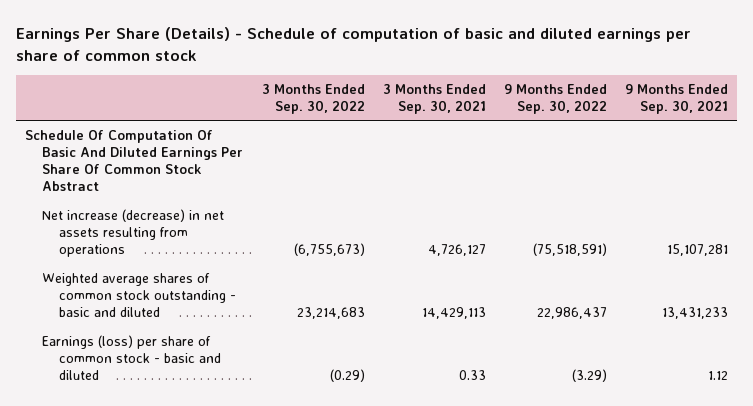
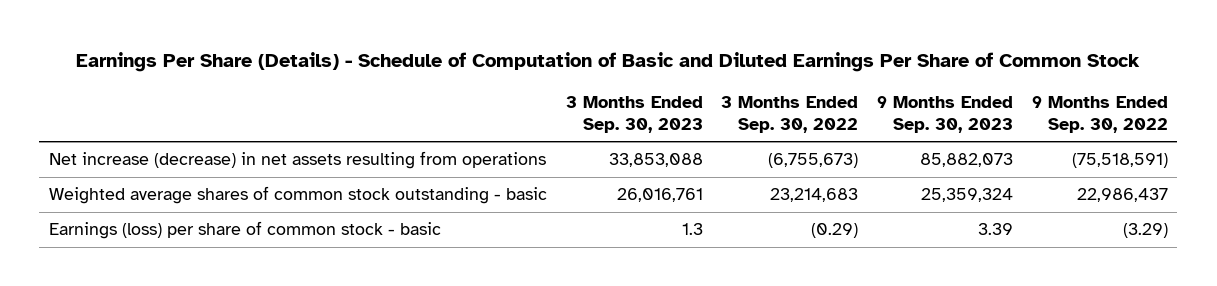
[16,26,692,61] Earnings Per Share (Details) - Schedule of computation of basic and diluted earnings per share of common stock -> [76,51,1141,72] Earnings Per Share (Details) - Schedule of Computation of Basic and Diluted Earnings Per Share of Common Stock
[382,83,486,115] 3 Months Ended Sep. 30, 2021 -> none
[624,83,728,115] 9 Months Ended Sep. 30, 2021 -> none
none -> [565,95,703,134] 3 Months Ended Sep. 30, 2023
none -> [876,95,1013,134] 9 Months Ended Sep. 30, 2023
[25,129,244,192] Schedule Of Computation Of Basic And Diluted Earnings Per Share Of Common Stock Abstract -> none
[42,272,237,318] Weighted average shares of common stock outstanding - basic and diluted -> [48,186,547,205] Weighted average shares of common stock outstanding - basic
[42,334,222,381] Earnings (loss) per share of common stock - basic and diluted -> [48,221,441,240] Earnings (loss) per share of common stock - basic

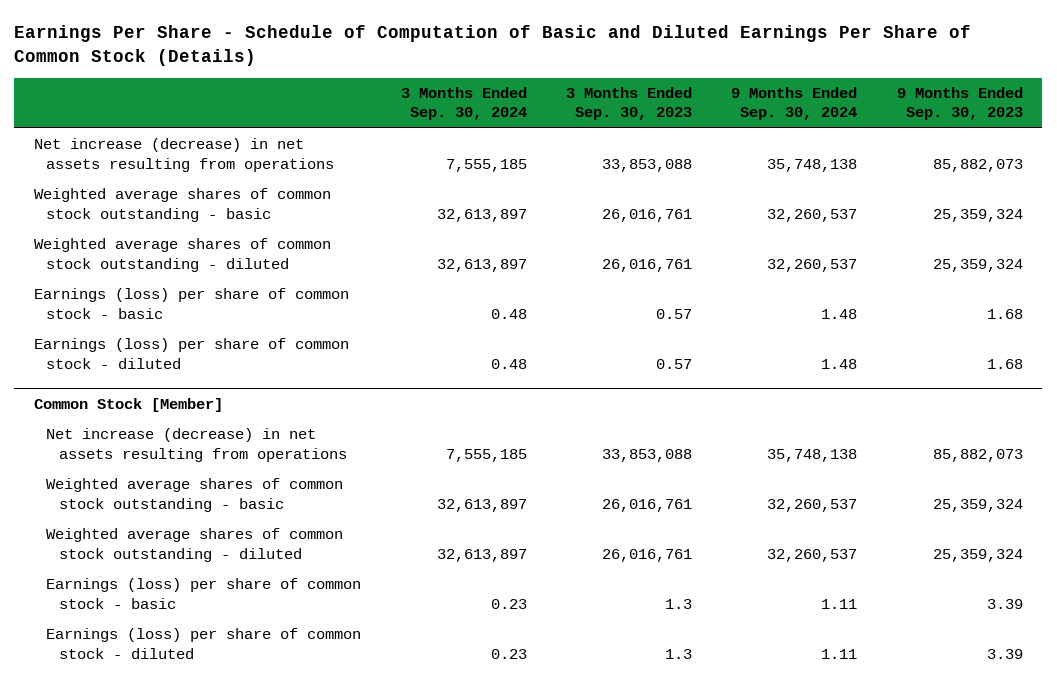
[76,51,1141,72] Earnings Per Share (Details) - Schedule of Computation of Basic and Diluted Earnings Per Share of Common Stock -> [14,25,972,67] Earnings Per Share - Schedule of Computation of Basic and Diluted Earnings Per Share of Common Stock (Details)
[721,95,859,134] 3 Months Ended Sep. 30, 2022 -> none
[1031,95,1168,134] 9 Months Ended Sep. 30, 2022 -> none
none -> [400,87,527,121] 3 Months Ended Sep. 30, 2024
none -> [731,87,858,121] 9 Months Ended Sep. 30, 2024
none -> [33,238,331,272] Weighted average shares of common stock outstanding - diluted
none -> [33,288,349,319] Earnings (loss) per share of common stock - basic
none -> [33,338,349,369] Earnings (loss) per share of common stock - diluted
none -> [33,398,223,413] Common Stock [Member]
none -> [46,428,347,462] Net increase (decrease) in net assets resulting from operations
none -> [46,478,344,512] Weighted average shares of common stock outstanding - basic
none -> [46,528,344,562] Weighted average shares of common stock outstanding - diluted
none -> [46,628,362,659] Earnings (loss) per share of common stock - diluted

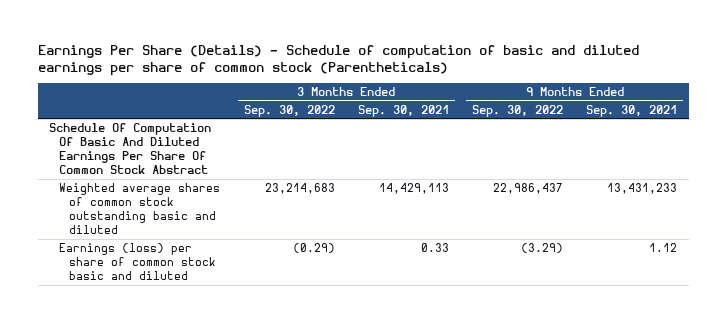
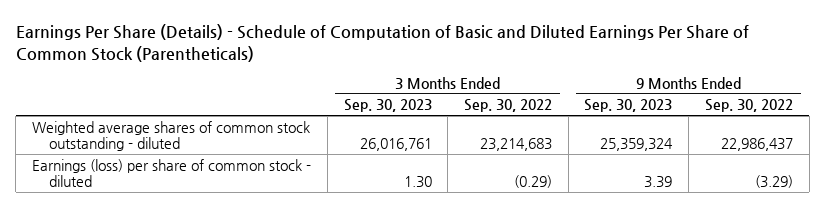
[37,44,639,76] Earnings Per Share (Details) - Schedule of computation of basic and diluted earnings per share of common stock (Parentheticals) -> [15,24,749,62] Earnings Per Share (Details) - Schedule of Computation of Basic and Diluted Earnings Per Share of Common Stock (Parentheticals)
[357,104,449,117] Sep. 30, 2021 -> none
[586,104,678,117] Sep. 30, 2021 -> none
none -> [343,99,432,113] Sep. 30, 2023
none -> [584,99,673,113] Sep. 30, 2023
[49,123,212,175] Schedule Of Computation Of Basic And Diluted Earnings Per Share Of Common Stock Abstract -> none
[59,183,221,235] Weighted average shares of common stock outstanding basic and diluted -> [32,120,311,152] Weighted average shares of common stock outstanding - diluted
[59,243,217,281] Earnings (loss) per share of common stock basic and diluted -> [32,158,312,188] Earnings (loss) per share of common stock - diluted

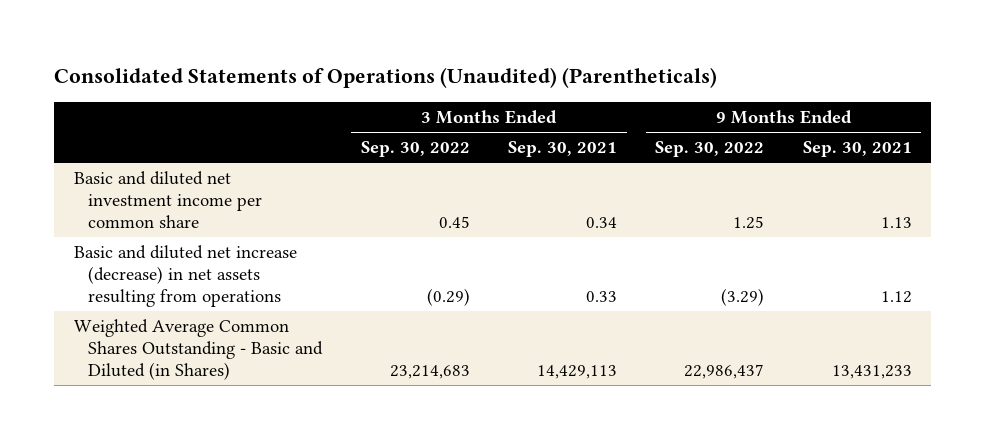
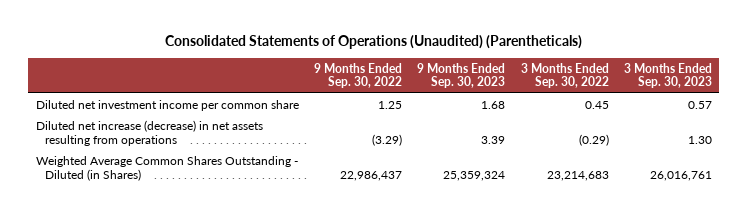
[507,141,617,158] Sep. 30, 2021 -> none
[802,141,912,158] Sep. 30, 2021 -> none
none -> [417,62,506,89] 9 Months Ended Sep. 30, 2023
none -> [623,62,712,89] 3 Months Ended Sep. 30, 2023
[73,171,263,229] Basic and diluted net investment income per common share -> [35,99,299,111] Diluted net investment income per common share
[73,245,297,308] Basic and diluted net increase (decrease) in net assets resulting from operations -> [35,119,263,146] Diluted net increase (decrease) in net assets resulting from operations
[73,319,324,381] Weighted Average Common Shares Outstanding - Basic and Diluted (in Shares) -> [35,155,298,181] Weighted Average Common Shares Outstanding - Diluted (in Shares)

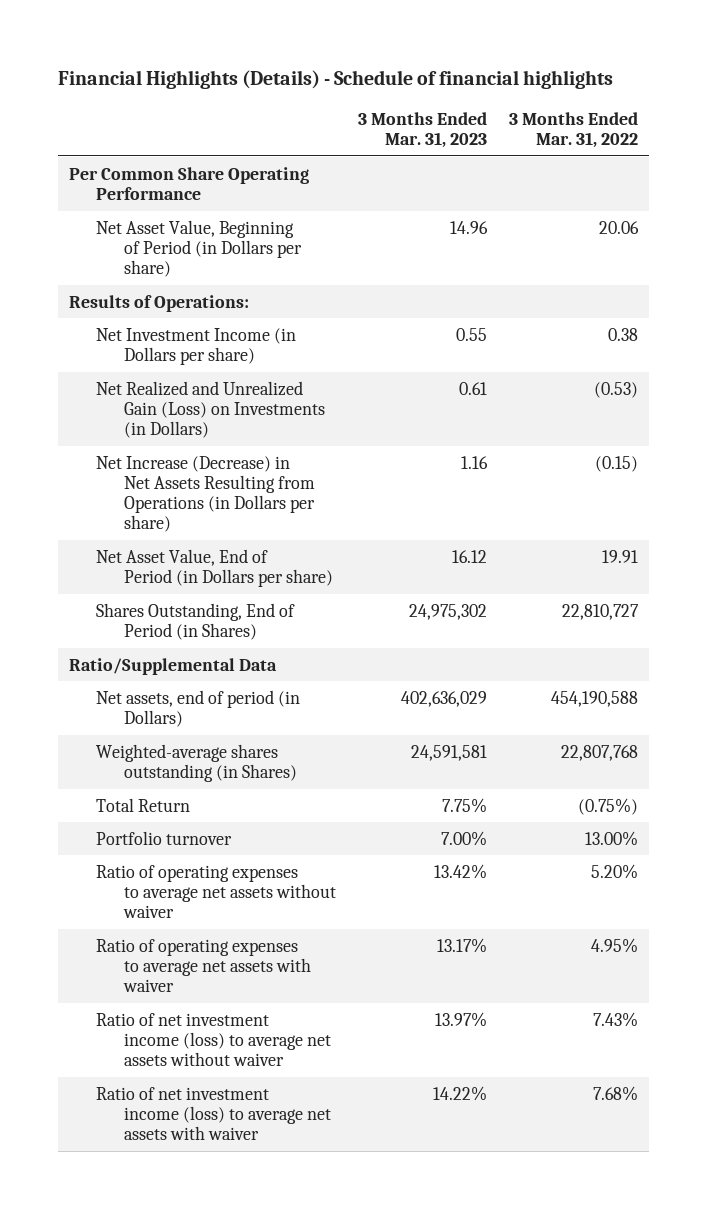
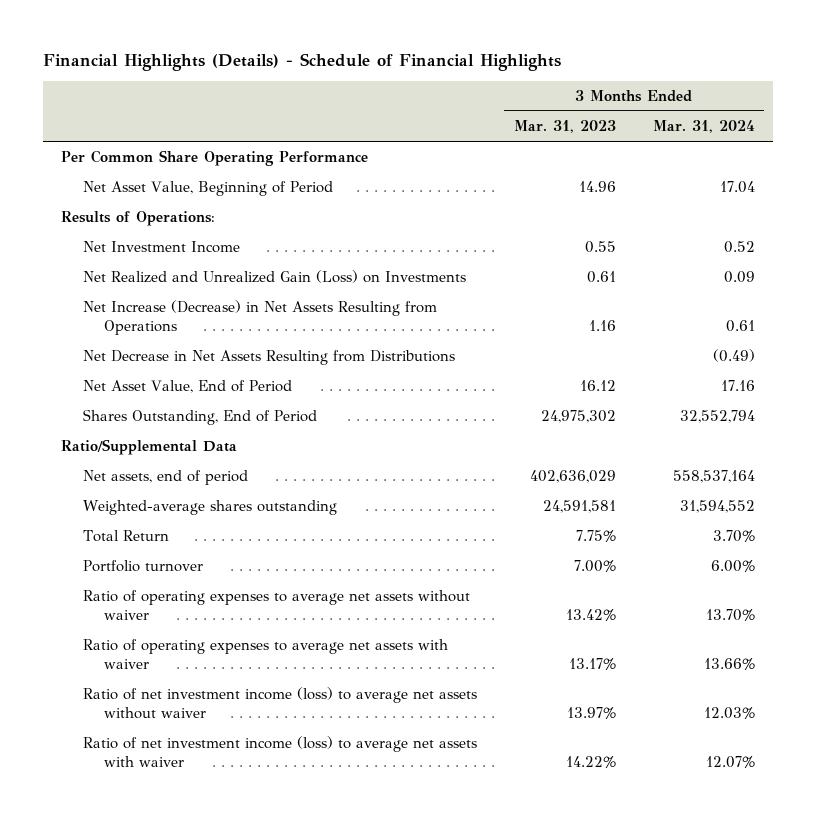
[57,69,613,89] Financial Highlights (Details) - Schedule of financial highlights -> [42,52,561,71] Financial Highlights (Details) - Schedule of Financial Highlights
[509,111,639,148] 3 Months Ended Mar. 31, 2022 -> none
none -> [652,120,755,134] Mar. 31, 2024
[96,219,302,278] Net Asset Value, Beginning of Period (in Dollars per share) -> [82,181,333,197] Net Asset Value, Beginning of Period
[96,327,297,365] Net Investment Income (in Dollars per share) -> [82,241,240,254] Net Investment Income
[96,380,325,439] Net Realized and Unrealized Gain (Loss) on Investments (in Dollars) -> [82,270,466,284] Net Realized and Unrealized Gain (Loss) on Investments
[96,455,315,533] Net Increase (Decrease) in Net Assets Resulting from Operations (in Dollars per share) -> [82,300,437,336] Net Increase (Decrease) in Net Assets Resulting from Operations
none -> [82,350,455,366] Net Decrease in Net Assets Resulting from Distributions
[96,548,333,587] Net Asset Value, End of Period (in Dollars per share) -> [82,380,292,394] Net Asset Value, End of Period
[96,602,296,640] Shares Outstanding, End of Period (in Shares) -> [82,409,317,426] Shares Outstanding, End of Period
[96,689,301,727] Net assets, end of period (in Dollars) -> [82,470,248,486] Net assets, end of period
[96,743,297,782] Weighted-average shares outstanding (in Shares) -> [82,500,337,516] Weighted-average shares outstanding

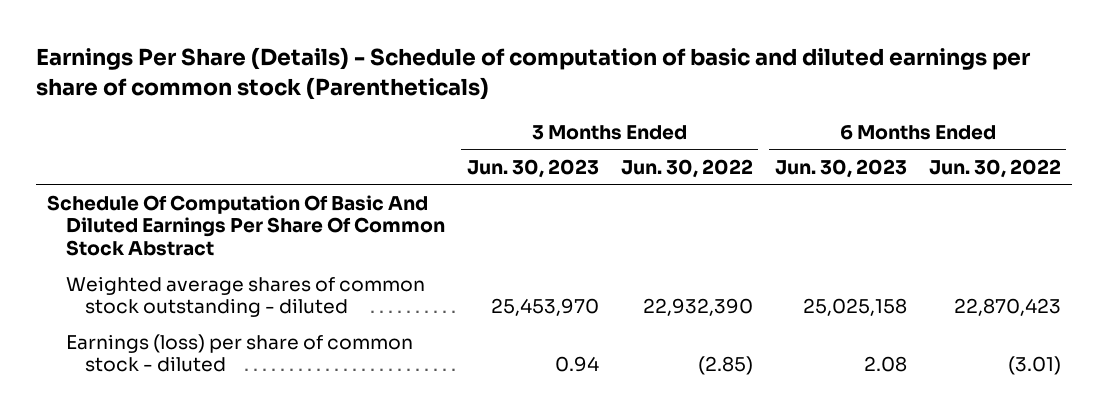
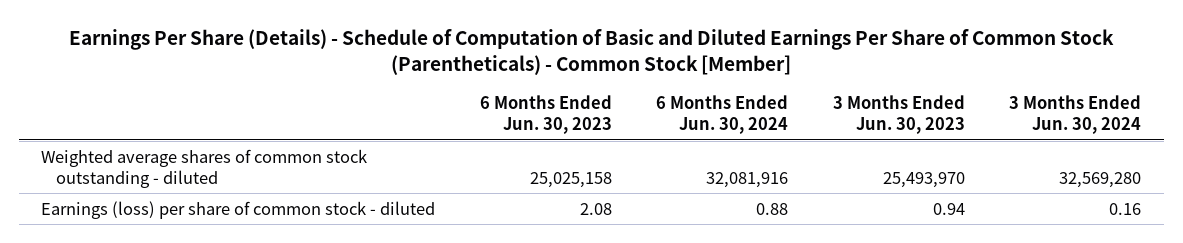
[35,47,1031,100] Earnings Per Share (Details) - Schedule of computation of basic and diluted earnings per share of common stock (Parentheticals) -> [69,28,1115,75] Earnings Per Share (Details) - Schedule of Computation of Basic and Diluted Earnings Per Share of Common Stock (Parentheticals) - Common Stock [Member]
[620,158,753,178] Jun. 30, 2022 -> none
[928,158,1061,178] Jun. 30, 2022 -> none
none -> [656,95,789,135] 6 Months Ended Jun. 30, 2024
none -> [1009,95,1142,135] 3 Months Ended Jun. 30, 2024
[46,194,445,257] Schedule Of Computation Of Basic And Diluted Earnings Per Share Of Common Stock Abstract -> none
[490,298,599,317] 25,453,970 -> [882,171,965,188] 25,493,970

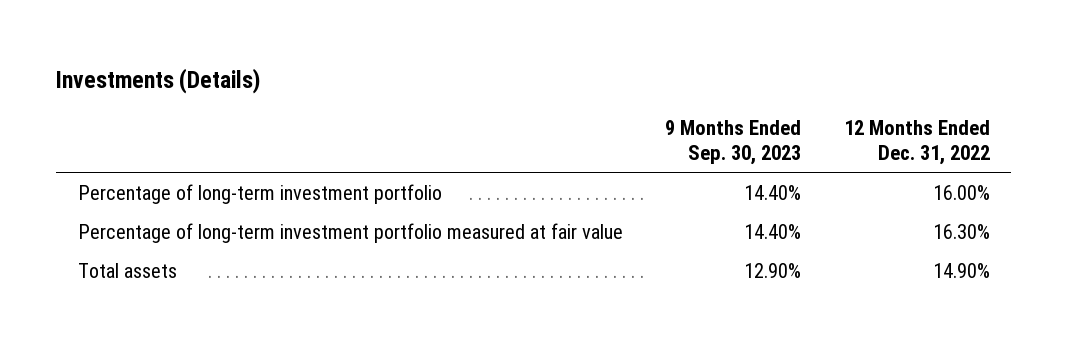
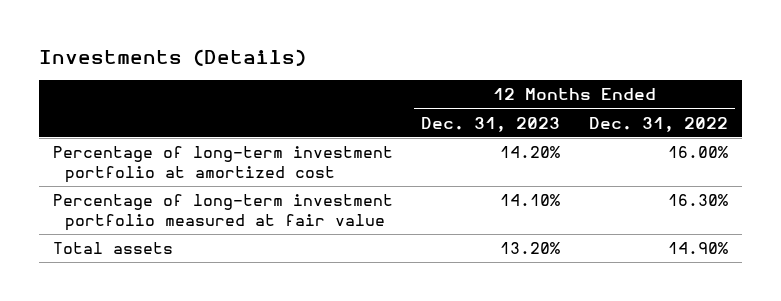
[665,120,802,166] 9 Months Ended Sep. 30, 2023 -> none
none -> [421,116,561,132] Dec. 31, 2023
[77,183,442,204] Percentage of long-term investment portfolio -> [53,146,394,184] Percentage of long-term investment portfolio at amortized cost

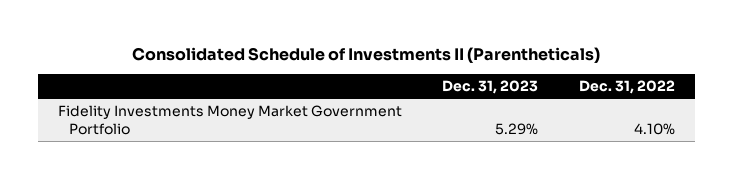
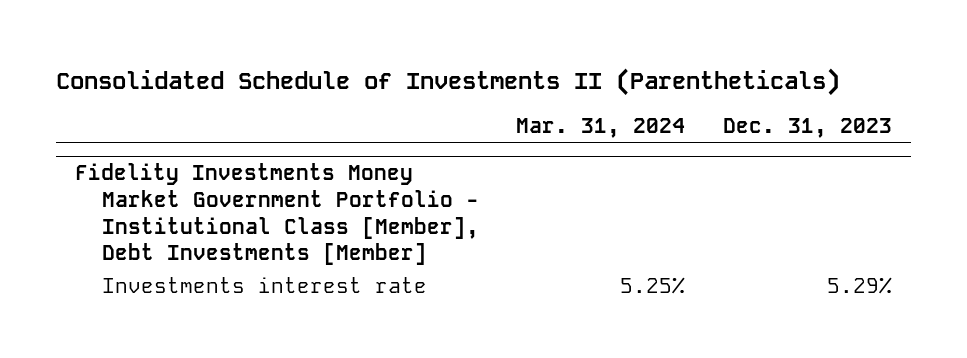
[578,80,675,95] Dec. 31, 2022 -> none
none -> [516,118,686,139] Mar. 31, 2024
none -> [75,163,479,266] Fidelity Investments Money Market Government Portfolio - Institutional Class [Member], Debt Investments [Member]
[57,105,402,135] Fidelity Investments Money Market Government Portfolio -> [101,276,427,293] Investments interest rate

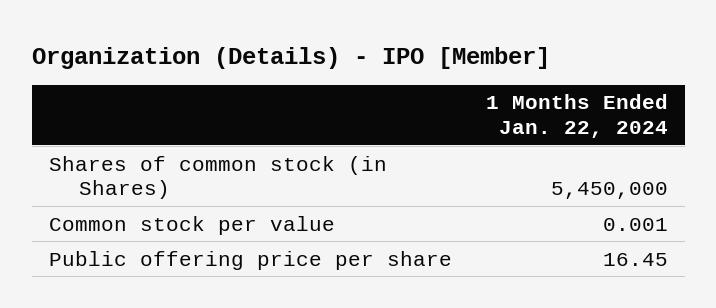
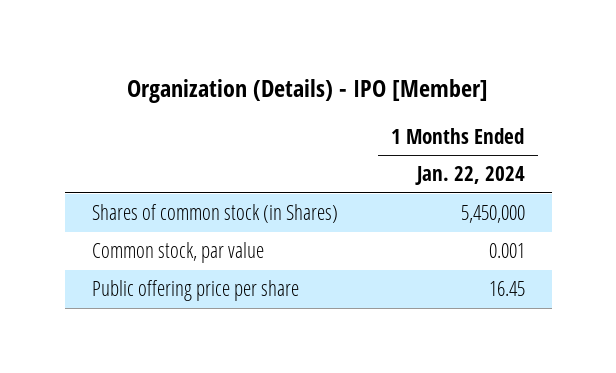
[48,215,335,235] Common stock per value -> [91,242,264,264] Common stock, par value

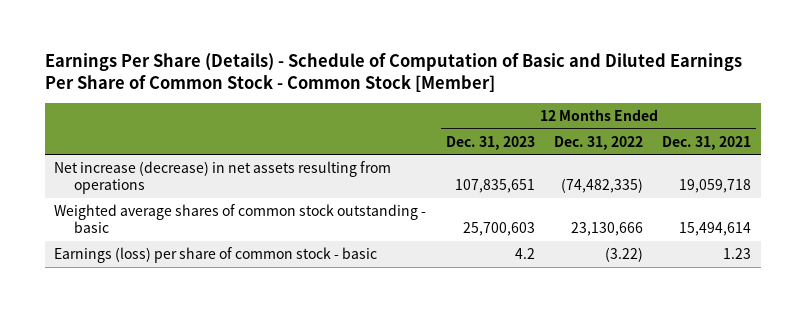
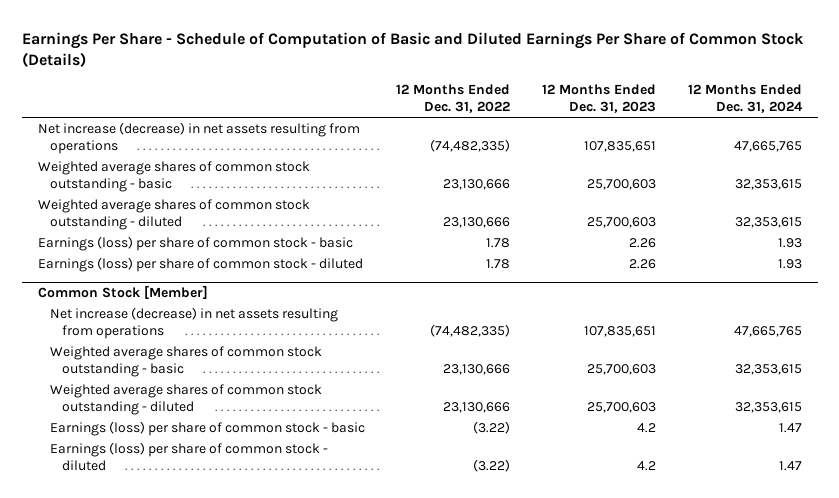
[44,52,742,92] Earnings Per Share (Details) - Schedule of Computation of Basic and Diluted Earnings Per Share of Common Stock - Common Stock [Member] -> [21,31,804,68] Earnings Per Share - Schedule of Computation of Basic and Diluted Earnings Per Share of Common Stock (Details)
[662,135,752,150] Dec. 31, 2021 -> none
none -> [687,84,803,114] 12 Months Ended Dec. 31, 2024
none -> [37,198,310,230] Weighted average shares of common stock outstanding - diluted
none -> [37,235,353,251] Earnings (loss) per share of common stock - basic
none -> [37,256,363,272] Earnings (loss) per share of common stock - diluted
none -> [37,285,208,300] Common Stock [Member]
none -> [49,306,338,339] Net increase (decrease) in net assets resulting from operations
none -> [49,345,322,377] Weighted average shares of common stock outstanding - basic
none -> [49,383,322,415] Weighted average shares of common stock outstanding - diluted
none -> [49,441,328,471] Earnings (loss) per share of common stock - diluted

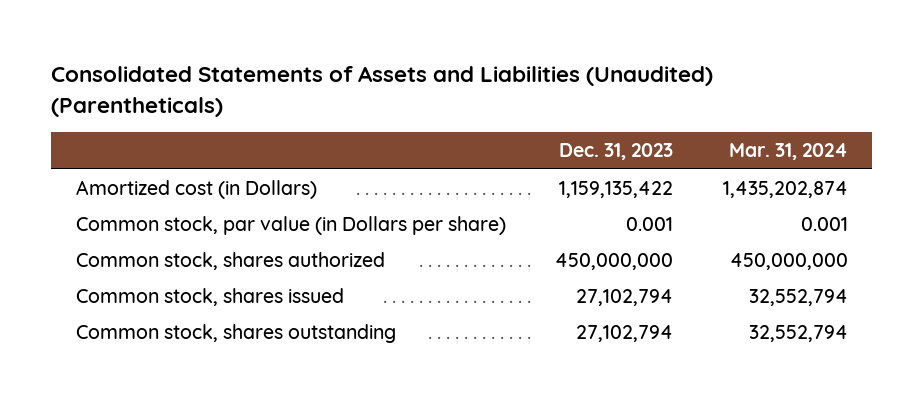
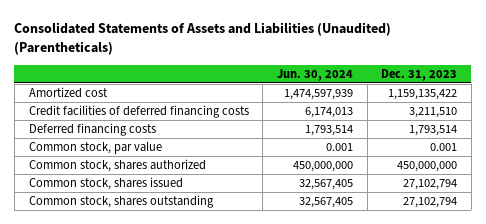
[728,143,848,161] Mar. 31, 2024 -> none
none -> [276,68,353,81] Jun. 30, 2024
[76,180,318,200] Amortized cost (in Dollars) -> [28,87,108,99] Amortized cost
none -> [28,105,249,119] Credit facilities of deferred financing costs
none -> [28,123,156,137] Deferred financing costs
[76,216,507,236] Common stock, par value (in Dollars per share) -> [28,142,162,155] Common stock, par value

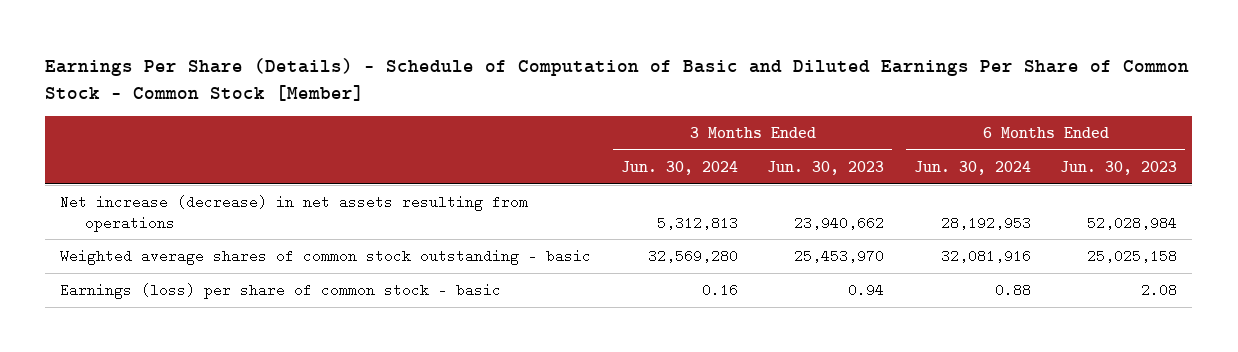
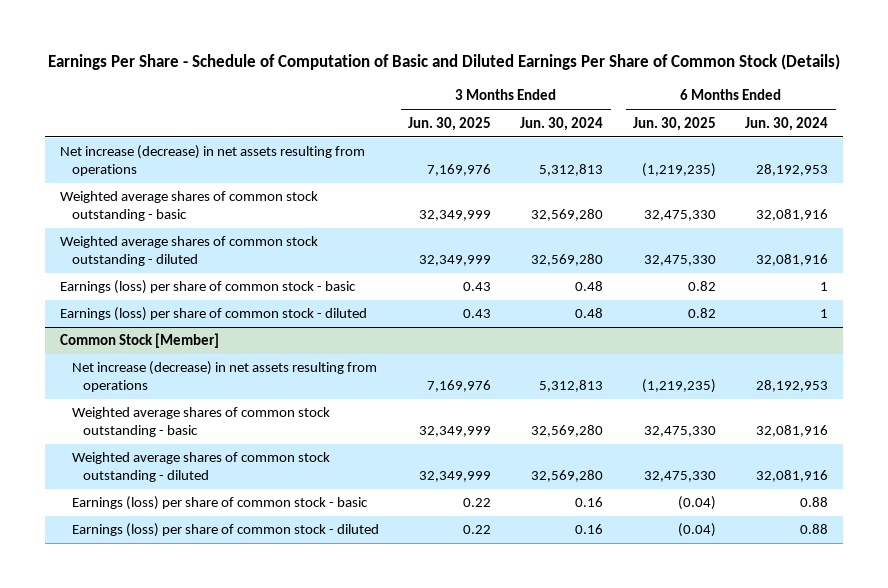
[45,58,1190,101] Earnings Per Share (Details) - Schedule of Computation of Basic and Diluted Earnings Per Share of Common Stock - Common Stock [Member] -> [47,54,840,71] Earnings Per Share - Schedule of Computation of Basic and Diluted Earnings Per Share of Common Stock (Details)
[767,161,885,176] Jun. 30, 2023 -> none
[1060,161,1178,176] Jun. 30, 2023 -> none
none -> [407,116,491,131] Jun. 30, 2025
none -> [632,116,716,131] Jun. 30, 2025
none -> [59,236,318,267] Weighted average shares of common stock outstanding - diluted
none -> [59,280,356,295] Earnings (loss) per share of common stock - basic
none -> [59,307,367,322] Earnings (loss) per share of common stock - diluted
none -> [59,333,219,349] Common Stock [Member]
none -> [71,361,377,393] Net increase (decrease) in net assets resulting from operations
none -> [71,407,330,438] Weighted average shares of common stock outstanding - basic
none -> [71,452,330,483] Weighted average shares of common stock outstanding - diluted
none -> [71,523,379,538] Earnings (loss) per share of common stock - diluted

